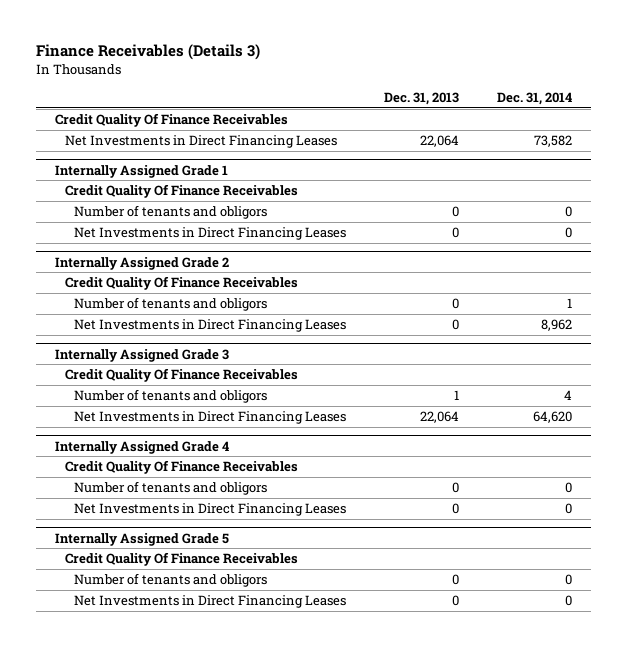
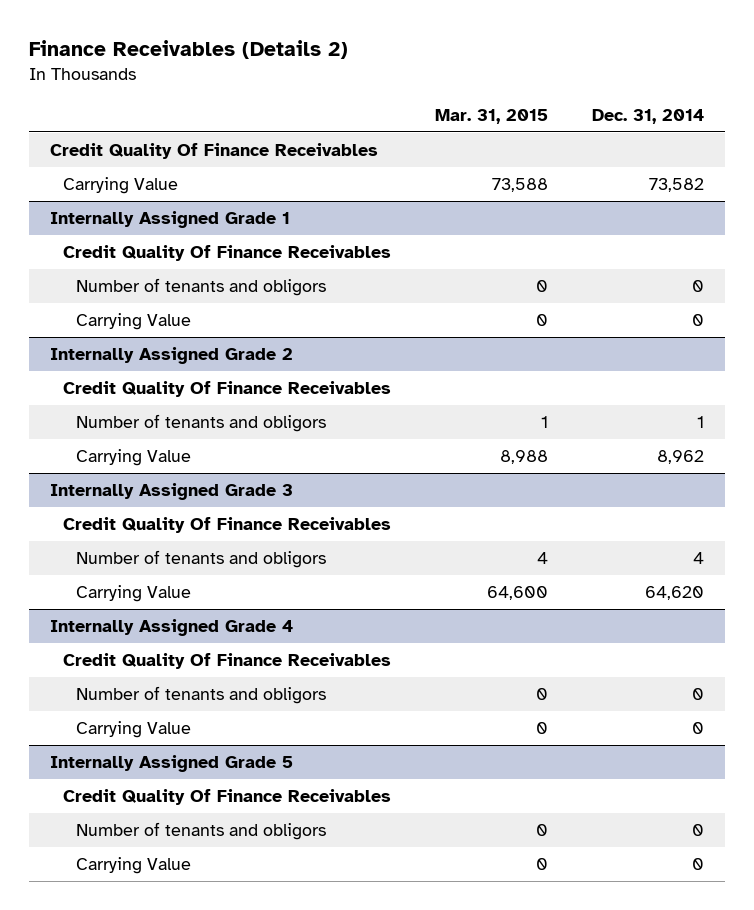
[36,44,261,61] Finance Receivables (Details 3) -> [28,40,348,60] Finance Receivables (Details 2)
[384,92,460,106] Dec. 31, 2013 -> none
none -> [434,108,548,124] Mar. 31, 2015
[64,135,337,149] Net Investments in Direct Financing Leases -> [63,177,179,195] Carrying Value
[74,227,347,241] Net Investments in Direct Financing Leases -> [75,313,191,331] Carrying Value
[74,319,347,333] Net Investments in Direct Financing Leases -> [75,449,191,467] Carrying Value
[74,411,347,425] Net Investments in Direct Financing Leases -> [75,585,191,603] Carrying Value
[74,503,347,517] Net Investments in Direct Financing Leases -> [75,721,191,739] Carrying Value
[74,595,347,609] Net Investments in Direct Financing Leases -> [75,857,191,875] Carrying Value

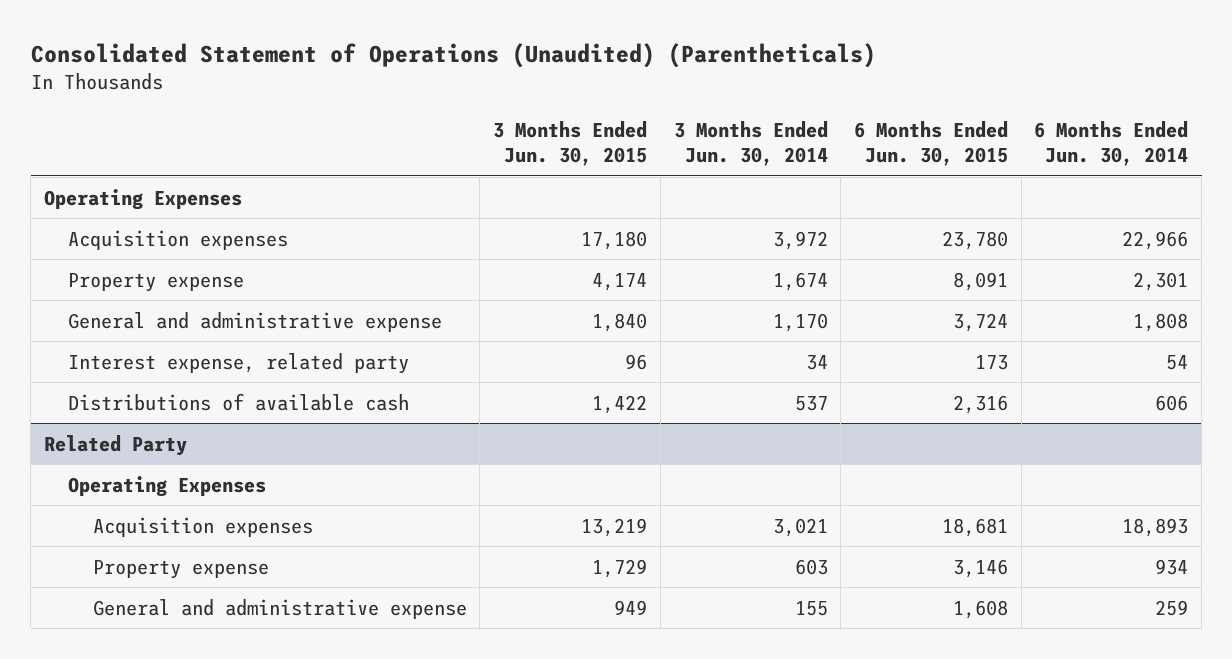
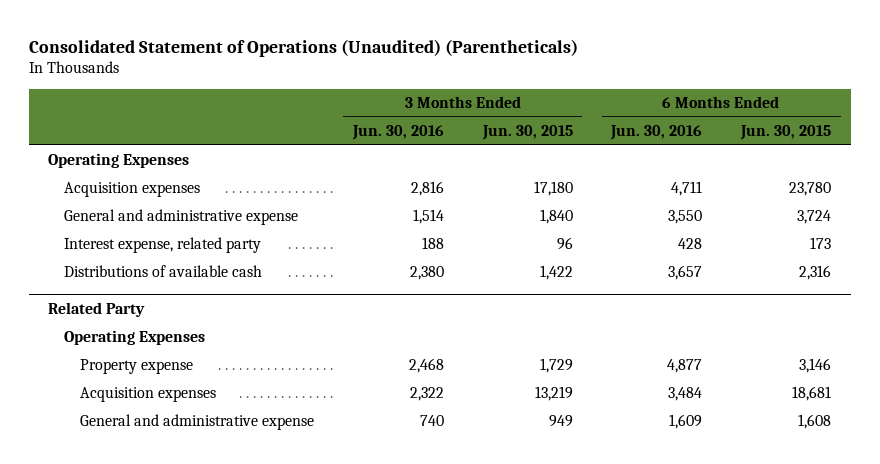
[673,121,828,167] 3 Months Ended Jun. 30, 2014 -> none
[1034,121,1189,167] 6 Months Ended Jun. 30, 2014 -> none
none -> [351,124,444,140] Jun. 30, 2016
none -> [610,124,703,140] Jun. 30, 2016
[68,272,245,292] Property expense -> none
[92,516,313,537] Acquisition expenses -> [79,387,216,403] Acquisition expenses

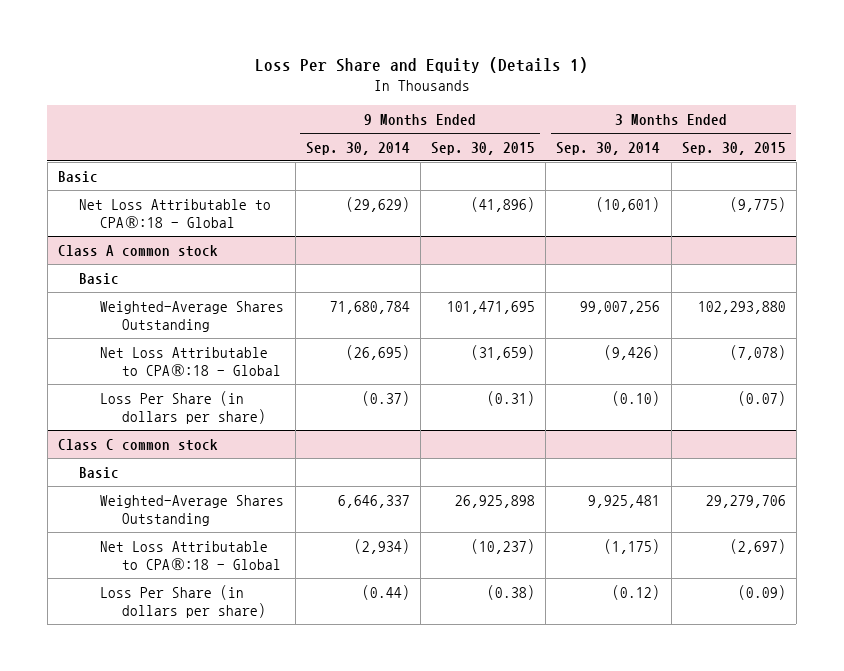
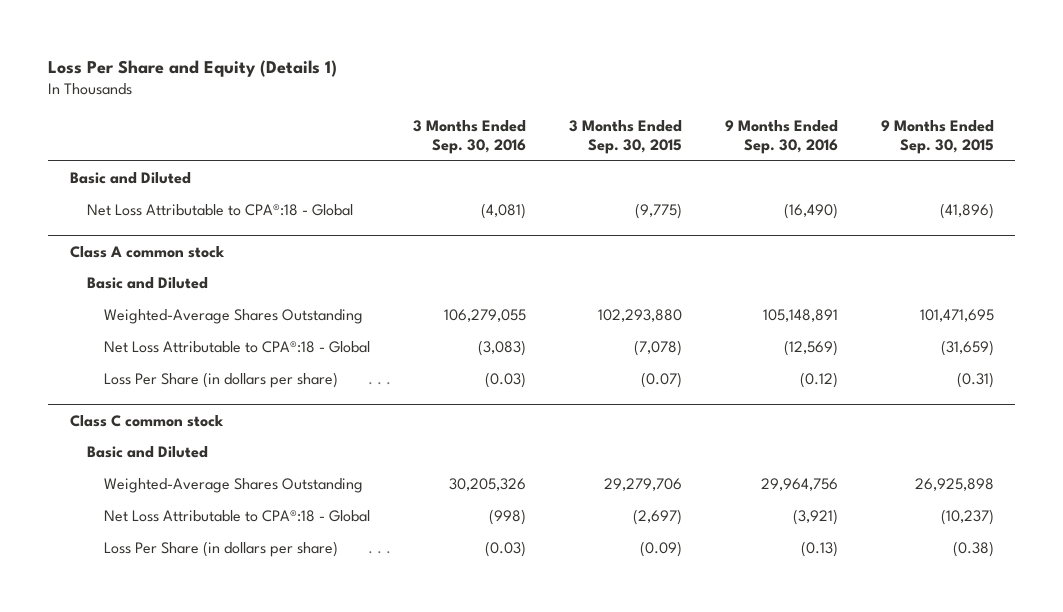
[305,141,410,155] Sep. 30, 2014 -> none
[556,141,661,155] Sep. 30, 2014 -> none
none -> [412,119,526,155] 3 Months Ended Sep. 30, 2016
none -> [724,119,838,155] 9 Months Ended Sep. 30, 2016
[57,170,98,182] Basic -> [69,172,191,185] Basic and Diluted
[79,272,120,284] Basic -> [86,277,208,290] Basic and Diluted
[79,466,120,478] Basic -> [86,446,208,459] Basic and Diluted

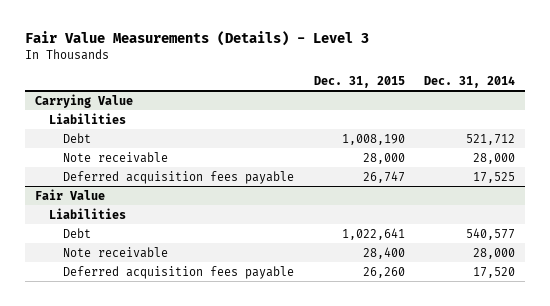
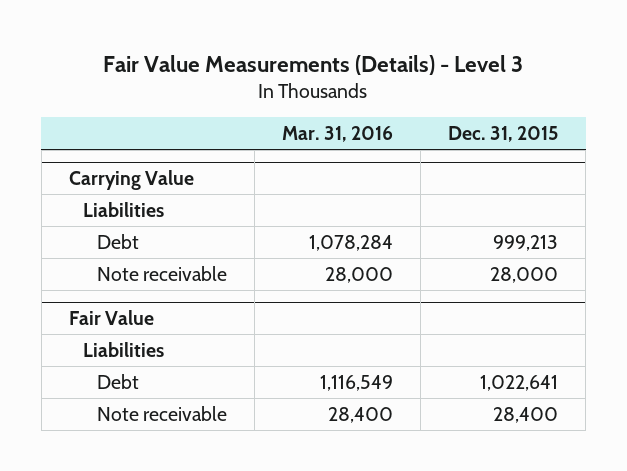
[424,75,516,88] Dec. 31, 2014 -> none
none -> [281,126,393,143] Mar. 31, 2016
[341,133,405,145] 1,008,190 -> [493,234,559,251] 999,213
[63,170,295,184] Deferred acquisition fees payable -> none
[63,265,295,279] Deferred acquisition fees payable -> none

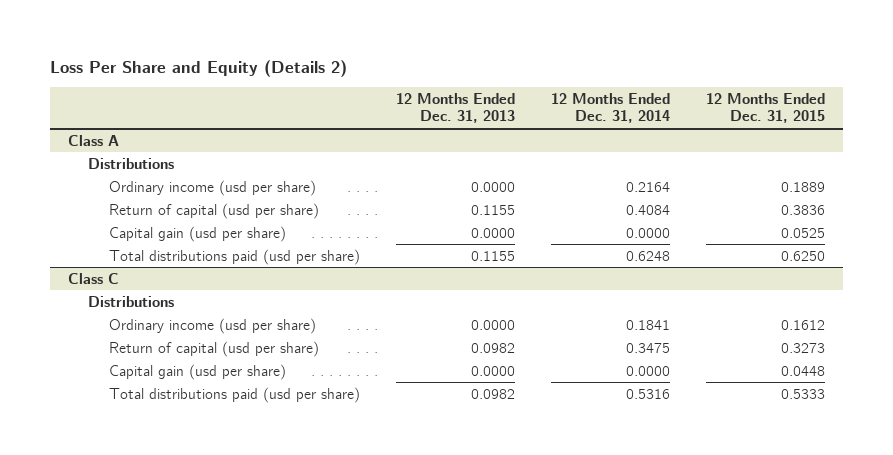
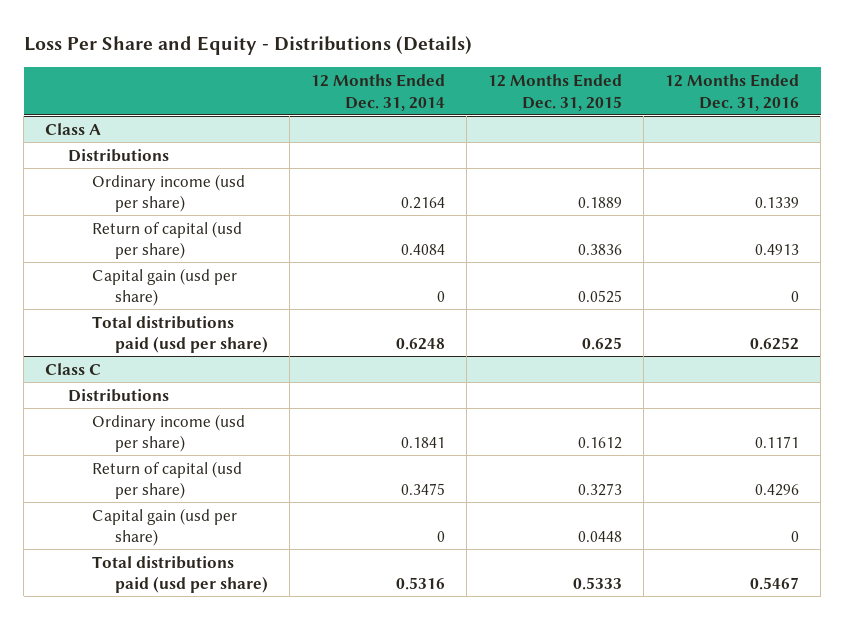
[50,59,348,77] Loss Per Share and Equity (Details 2) -> [23,36,472,56] Loss Per Share and Equity - Distributions (Details)
[395,92,515,124] 12 Months Ended Dec. 31, 2013 -> none
none -> [665,74,800,111] 12 Months Ended Dec. 31, 2016
[625,227,670,238] 0.0000 -> [436,291,445,303] 0
[780,250,825,261] 0.6250 -> [581,337,622,351] 0.625
[625,365,670,376] 0.0000 -> [436,531,445,543] 0

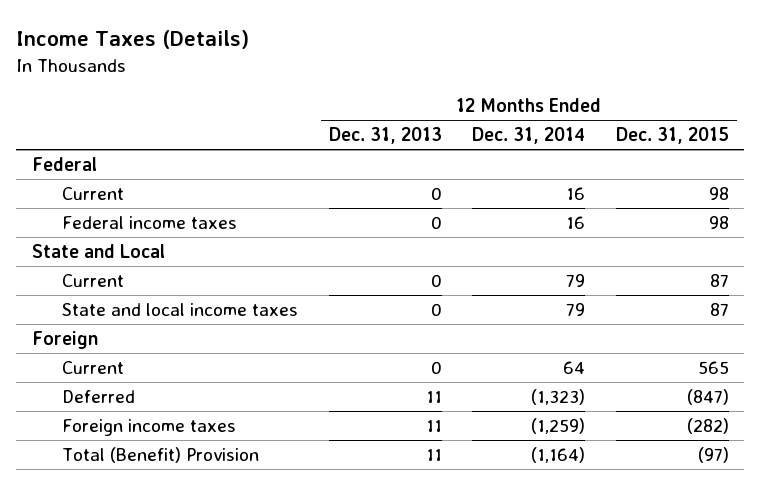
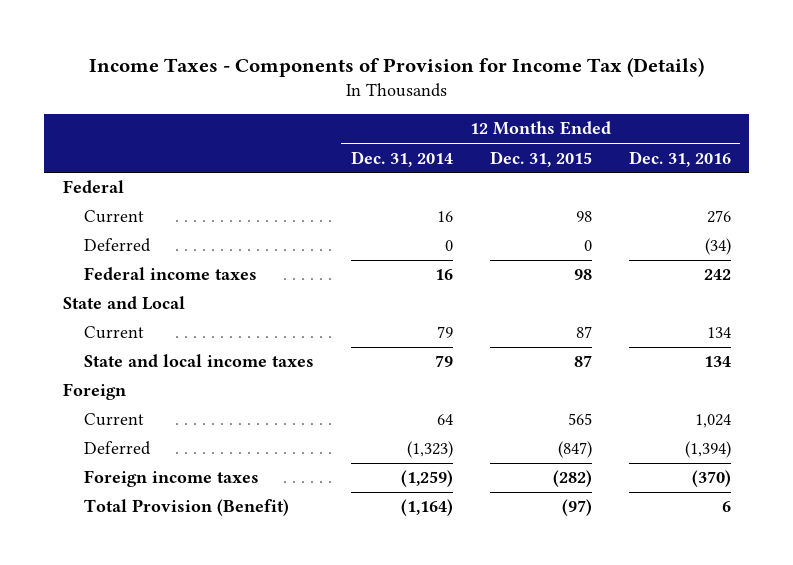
[16,30,250,50] Income Taxes (Details) -> [88,56,704,77] Income Taxes - Components of Provision for Income Tax (Details)
[328,127,442,145] Dec. 31, 2013 -> none
none -> [628,150,731,167] Dec. 31, 2016
none -> [83,238,151,253] Deferred
[61,446,259,463] Total (Benefit) Provision -> [83,499,289,517] Total Provision (Benefit)

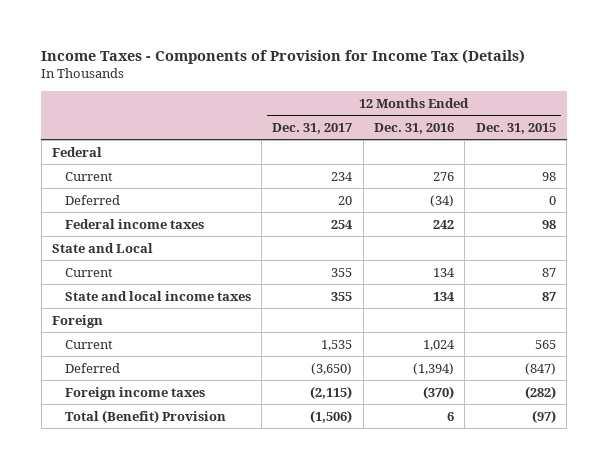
[350,150,453,167] Dec. 31, 2014 -> none
none -> [272,122,353,134] Dec. 31, 2017
[83,499,289,517] Total Provision (Benefit) -> [64,409,226,423] Total (Benefit) Provision

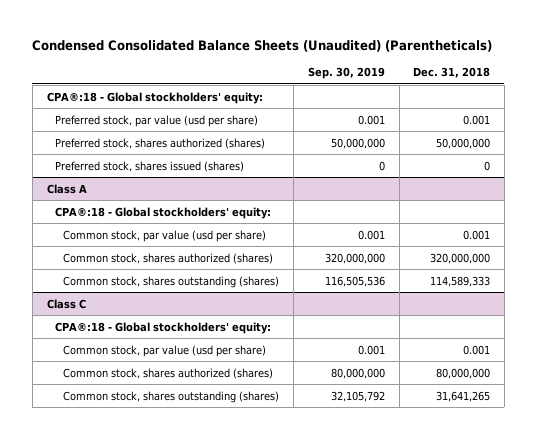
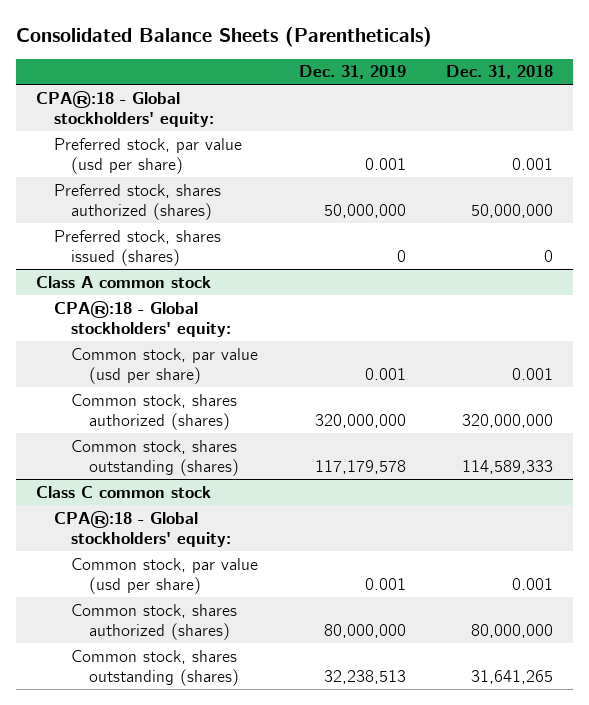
[32,39,493,52] Condensed Consolidated Balance Sheets (Unaudited) (Parentheticals) -> [15,26,432,47] Consolidated Balance Sheets (Parentheticals)
[307,67,385,80] Sep. 30, 2019 -> none
none -> [298,65,406,80] Dec. 31, 2019
[46,183,87,194] Class A -> [35,275,211,288] Class A common stock
[46,298,86,309] Class C -> [35,485,211,498] Class C common stock

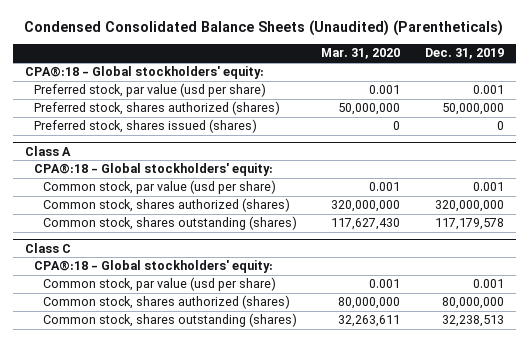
[15,26,432,47] Consolidated Balance Sheets (Parentheticals) -> [24,19,504,36] Condensed Consolidated Balance Sheets (Unaudited) (Parentheticals)
[445,65,553,80] Dec. 31, 2018 -> none
none -> [321,48,401,60] Mar. 31, 2020
[35,275,211,288] Class A common stock -> [24,145,71,156] Class A
[35,485,211,498] Class C common stock -> [24,242,71,253] Class C

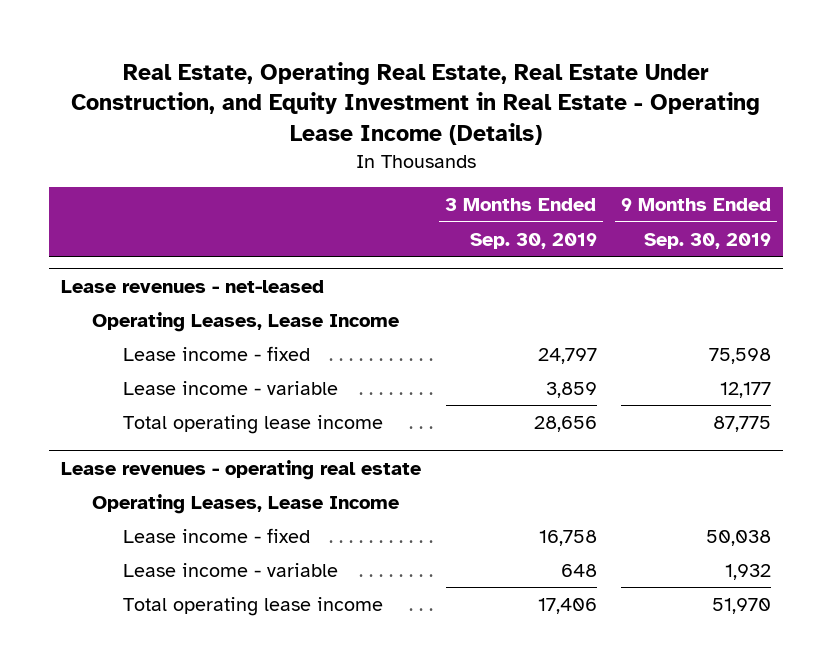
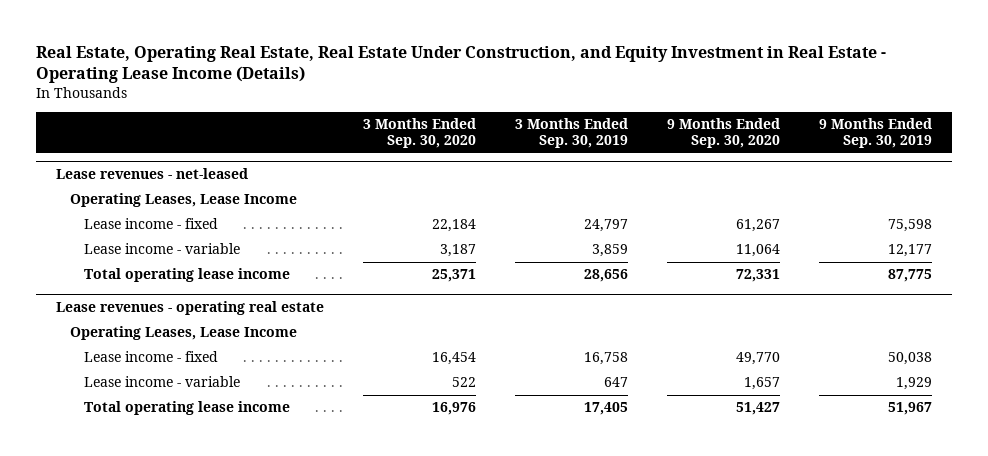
none -> [362,118,476,148] 3 Months Ended Sep. 30, 2020
none -> [667,118,781,148] 9 Months Ended Sep. 30, 2020
[560,563,597,577] 648 -> [604,377,629,388] 647
[724,563,771,580] 1,932 -> [896,377,933,391] 1,929
[537,597,597,614] 17,406 -> [584,402,629,416] 17,405
[711,597,771,614] 51,970 -> [888,402,933,416] 51,967

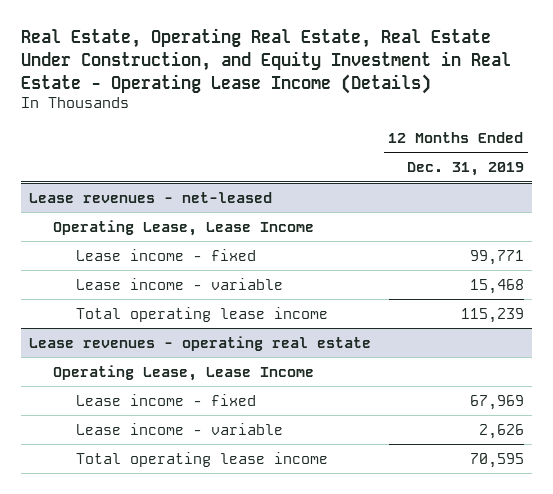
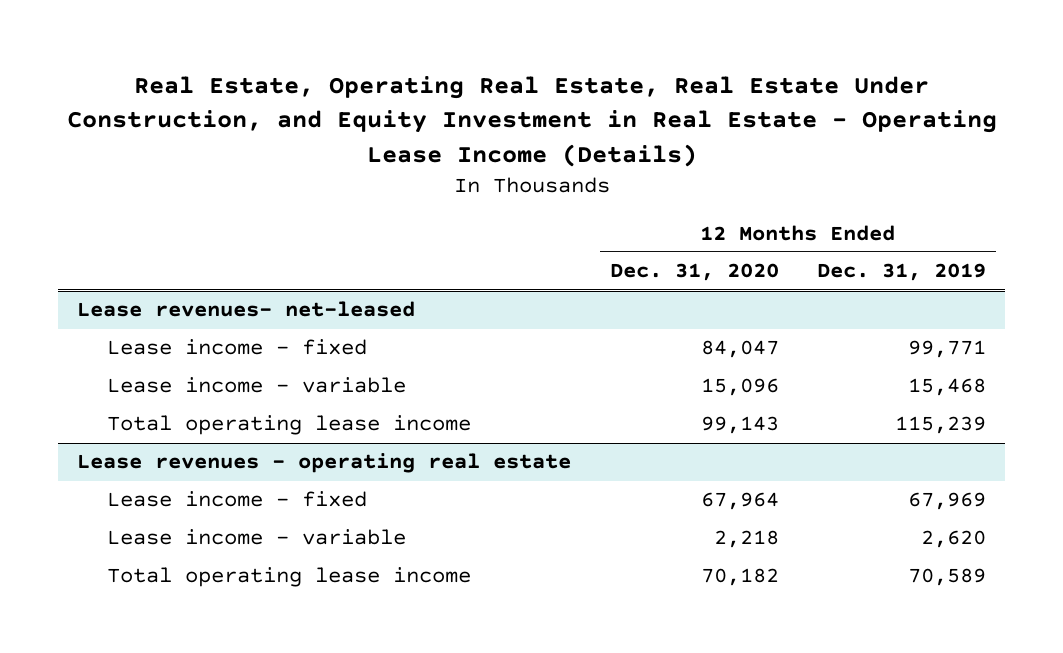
none -> [609,263,779,282] Dec. 31, 2020
[52,219,314,236] Operating Lease, Lease Income -> none
[29,191,273,203] Lease revenues - net-leased -> [77,301,416,318] Lease revenues- net-leased
[52,364,314,381] Operating Lease, Lease Income -> none
[478,423,524,439] 2,626 -> [921,530,987,549] 2,620
[469,452,524,468] 70,595 -> [908,568,987,587] 70,589

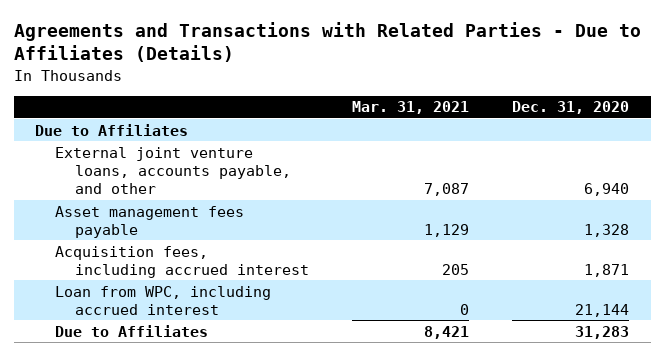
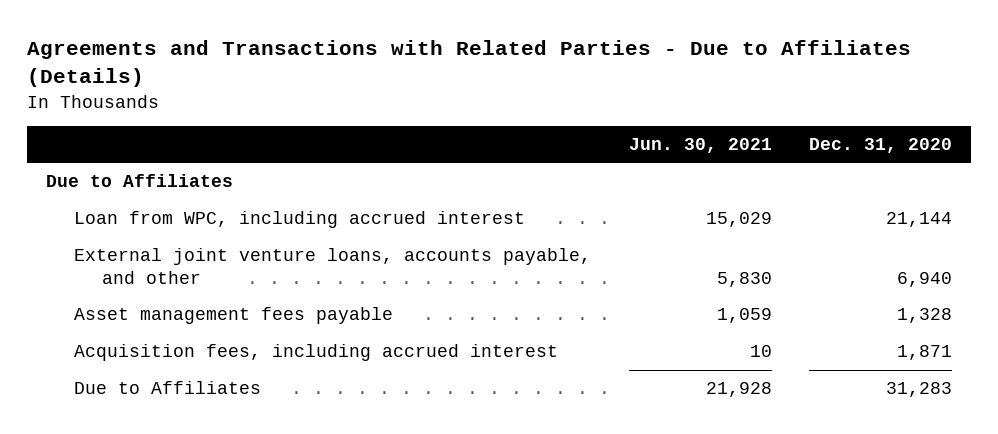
[352,101,470,115] Mar. 31, 2021 -> none
none -> [628,138,772,154] Jun. 30, 2021
[55,285,272,315] Loan from WPC, including accrued interest -> [74,211,526,229] Loan from WPC, including accrued interest

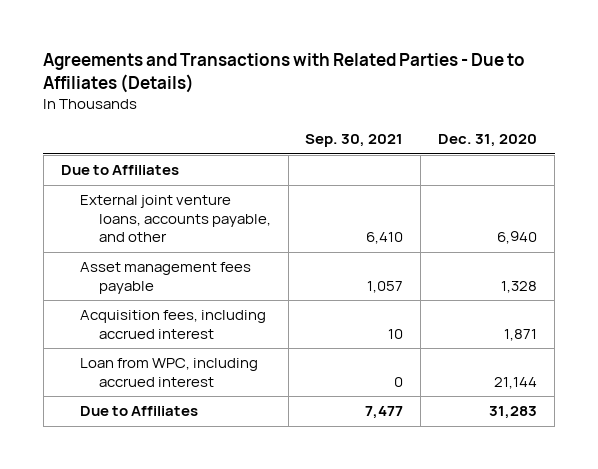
[628,138,772,154] Jun. 30, 2021 -> none
none -> [305,134,404,148] Sep. 30, 2021
[74,211,526,229] Loan from WPC, including accrued interest -> [79,358,258,387] Loan from WPC, including accrued interest

